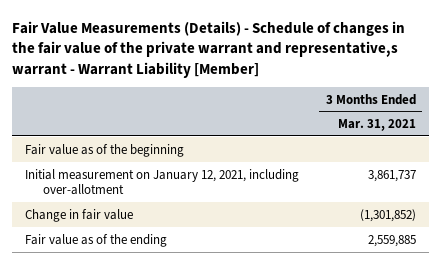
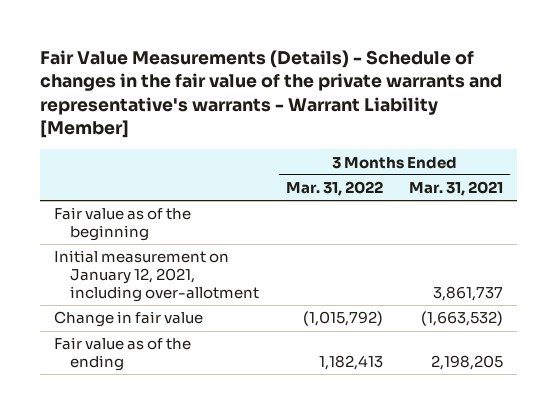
[12,20,406,78] Fair Value Measurements (Details) - Schedule of changes in the fair value of the private warrant and representative,s warrant - Warrant Liability [Member] -> [40,49,503,139] Fair Value Measurements (Details) - Schedule of changes in the fair value of the private warrants and representative's warrants - Warrant Liability [Member]
none -> [285,181,383,197] Mar. 31, 2022
[359,208,416,222] (1,301,852) -> [421,311,504,327] (1,663,532)
[367,234,416,247] 2,559,885 -> [431,354,504,370] 2,198,205

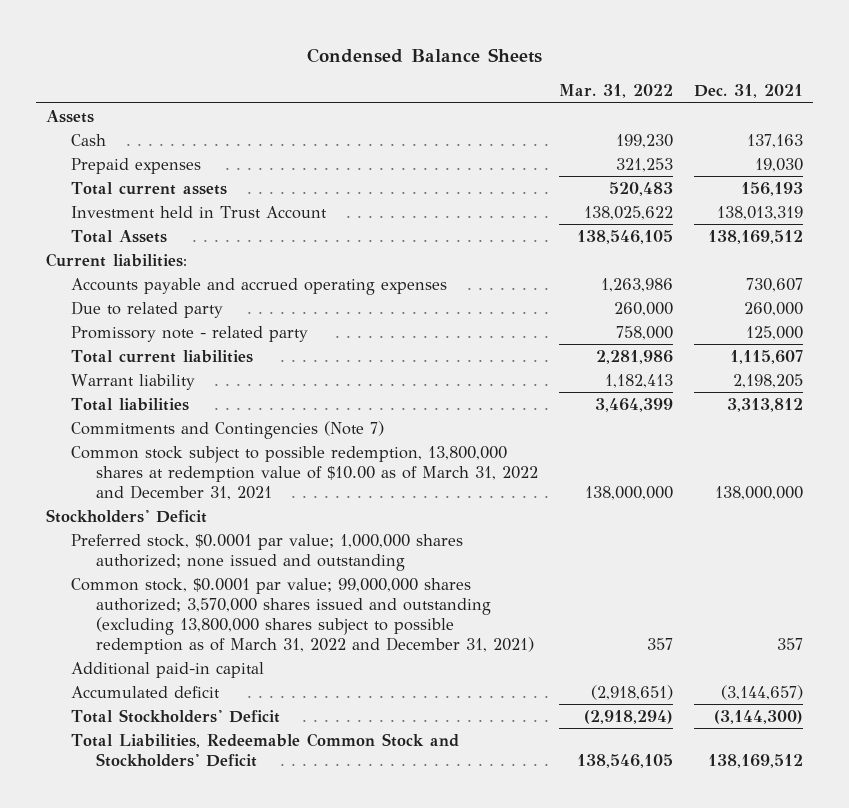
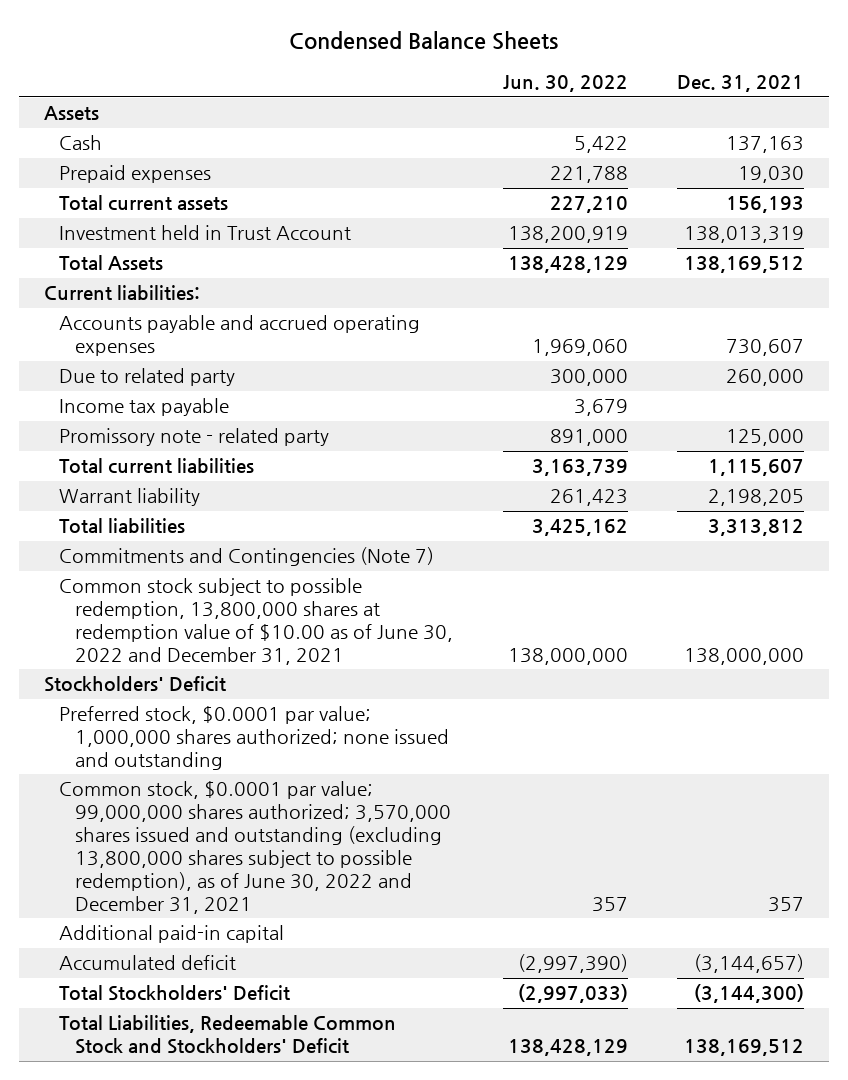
[559,84,674,99] Mar. 31, 2022 -> none
none -> [502,75,628,93] Jun. 30, 2022
none -> [59,398,230,417] Income tax payable
[71,445,539,500] Common stock subject to possible redemption, 13,800,000 shares at redemption value of $10.00 as of March 31, 2022 and December 31, 2021 -> [59,578,453,665] Common stock subject to possible redemption, 13,800,000 shares at redemption value of $10.00 as of June 30, 2022 and December 31, 2021
[71,577,535,654] Common stock, $0.0001 par value; 99,000,000 shares authorized; 3,570,000 shares issued and outstanding (excluding 13,800,000 shares subject to possible redemption as of March 31, 2022 and December 31, 2021) -> [59,781,451,914] Common stock, $0.0001 par value; 99,000,000 shares authorized; 3,570,000 shares issued and outstanding (excluding 13,800,000 shares subject to possible redemption), as of June 30, 2022 and December 31, 2021

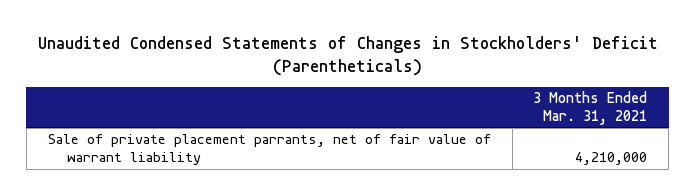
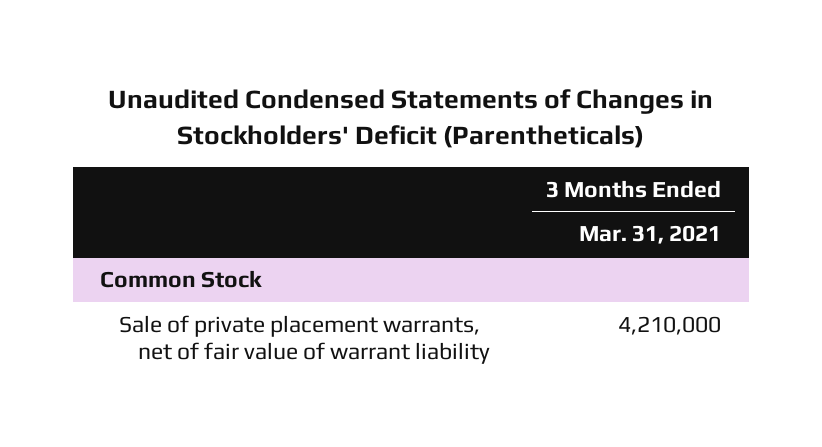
none -> [100,269,263,288] Common Stock
[47,134,491,166] Sale of private placement parrants, net of fair value of warrant liability -> [119,314,491,364] Sale of private placement warrants, net of fair value of warrant liability

